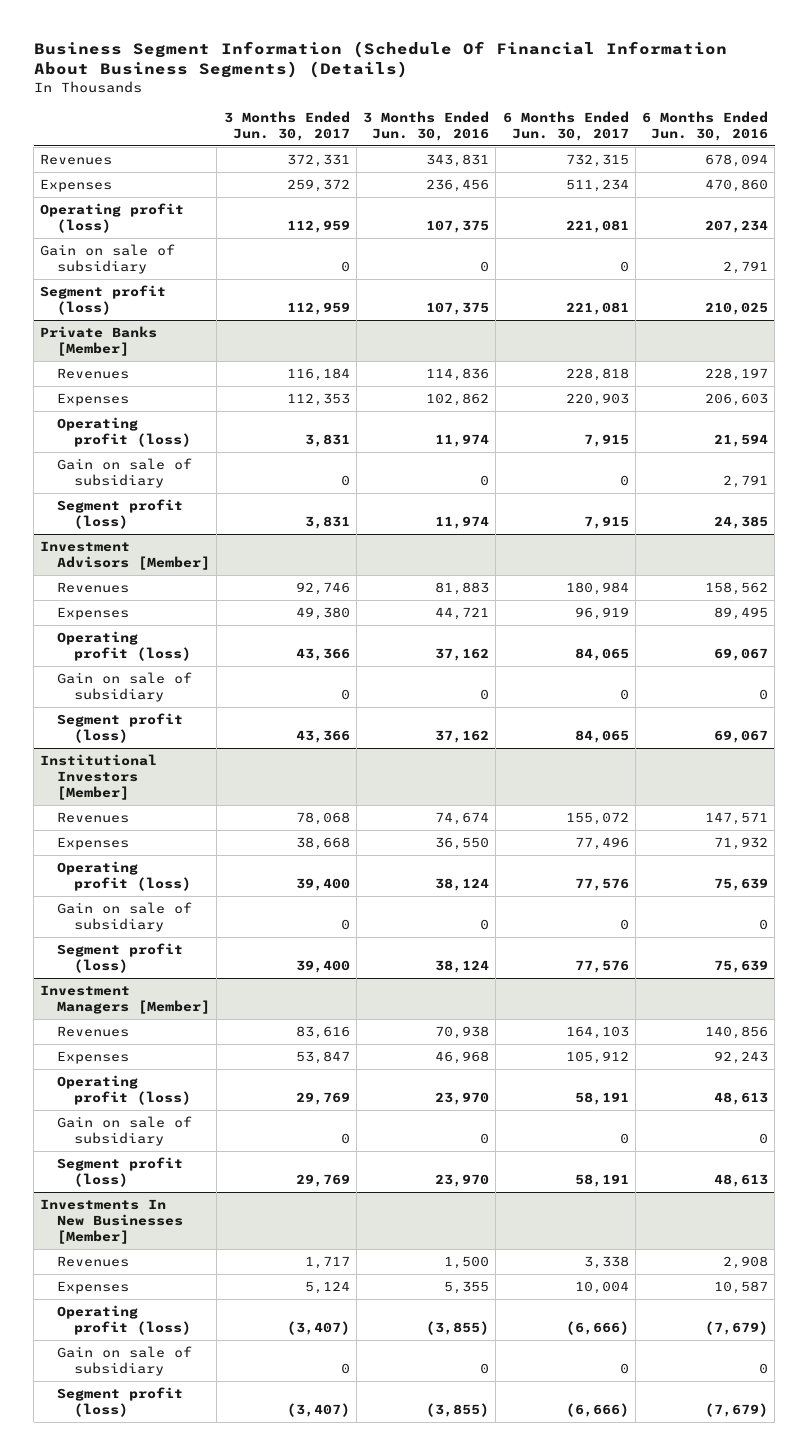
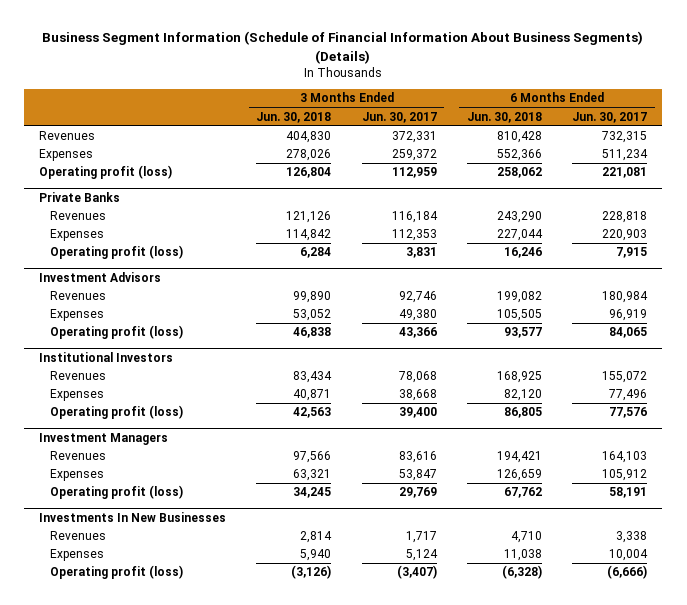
[33,40,727,79] Business Segment Information (Schedule Of Financial Information About Business Segments) (Details) -> [42,31,644,64] Business Segment Information (Schedule of Financial Information About Business Segments) (Details)
[363,110,490,141] 3 Months Ended Jun. 30, 2016 -> none
[642,110,769,141] 6 Months Ended Jun. 30, 2016 -> none
none -> [256,111,332,123] Jun. 30, 2018
none -> [467,111,543,123] Jun. 30, 2018
[40,244,176,275] Gain on sale of subsidiary -> none
[40,285,167,316] Segment profit (loss) -> none
[40,326,158,357] Private Banks [Member] -> [39,192,121,203] Private Banks
[57,458,193,489] Gain on sale of subsidiary -> none
[57,499,184,530] Segment profit (loss) -> none
[40,541,211,571] Investment Advisors [Member] -> [39,272,162,283] Investment Advisors
[57,672,193,703] Gain on sale of subsidiary -> none
[57,713,184,744] Segment profit (loss) -> none
[40,754,158,800] Institutional Investors [Member] -> [39,352,174,363] Institutional Investors
[57,902,193,933] Gain on sale of subsidiary -> none
[57,943,184,974] Segment profit (loss) -> none
[40,985,211,1015] Investment Managers [Member] -> [39,433,169,446] Investment Managers
[57,1116,193,1147] Gain on sale of subsidiary -> none
[57,1157,184,1188] Segment profit (loss) -> none
[40,1199,184,1244] Investments In New Businesses [Member] -> [39,512,227,523] Investments In New Businesses
[57,1346,193,1377] Gain on sale of subsidiary -> none
[57,1387,184,1418] Segment profit (loss) -> none

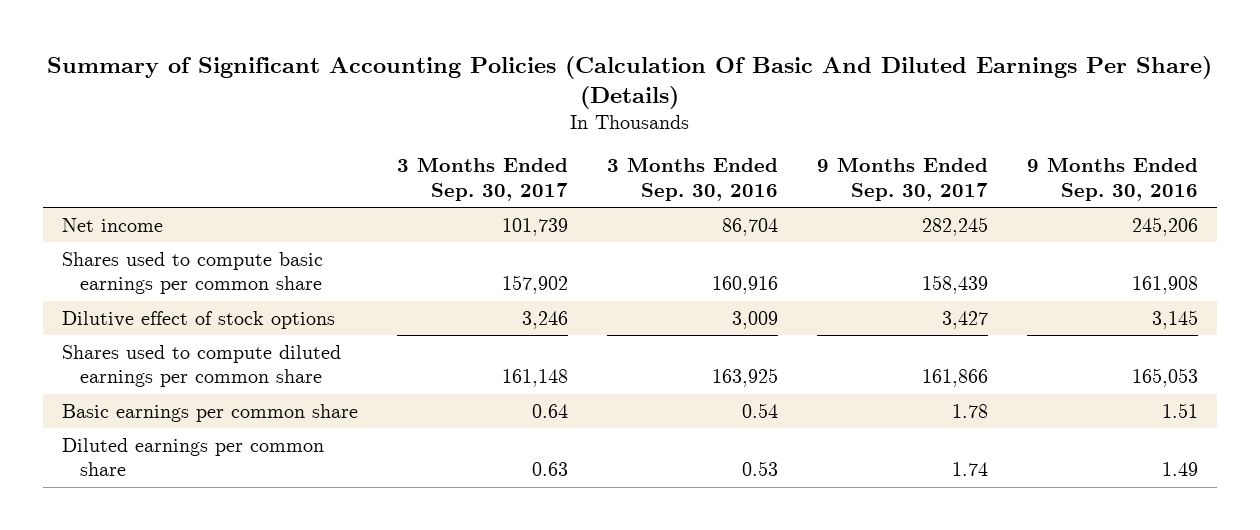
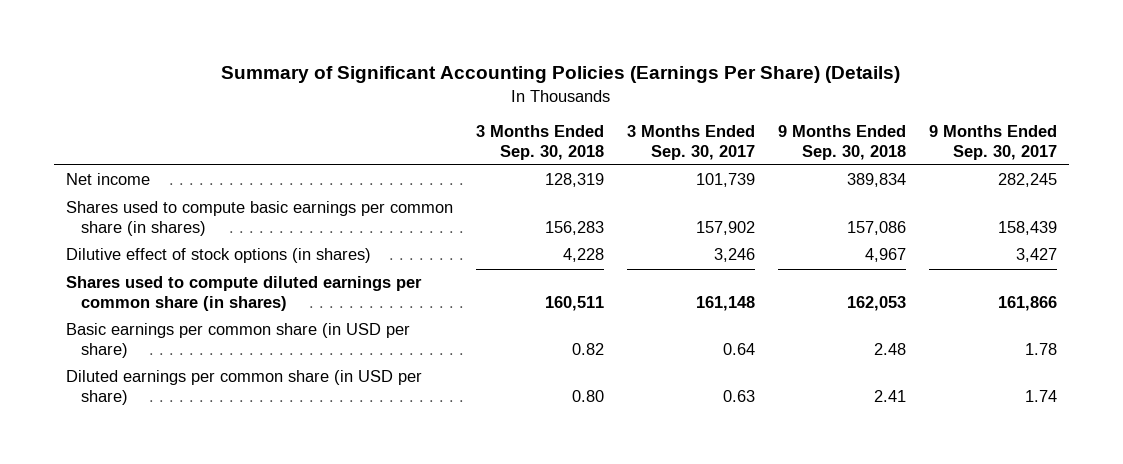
[46,55,1212,109] Summary of Significant Accounting Policies (Calculation Of Basic And Diluted Earnings Per Share) (Details) -> [221,66,901,84] Summary of Significant Accounting Policies (Earnings Per Share) (Details)
[606,157,778,201] 3 Months Ended Sep. 30, 2016 -> none
[1026,157,1198,201] 9 Months Ended Sep. 30, 2016 -> none
none -> [475,125,604,160] 3 Months Ended Sep. 30, 2018
none -> [778,125,907,160] 9 Months Ended Sep. 30, 2018
[62,251,324,295] Shares used to compute basic earnings per common share -> [65,201,453,236] Shares used to compute basic earnings per common share (in shares)
[62,310,336,329] Dilutive effect of stock options -> [65,248,371,264] Dilutive effect of stock options (in shares)
[62,344,342,388] Shares used to compute diluted earnings per common share -> [65,276,422,311] Shares used to compute diluted earnings per common share (in shares)
[62,403,359,422] Basic earnings per common share -> [65,323,410,358] Basic earnings per common share (in USD per share)
[62,437,325,477] Diluted earnings per common share -> [65,370,422,405] Diluted earnings per common share (in USD per share)

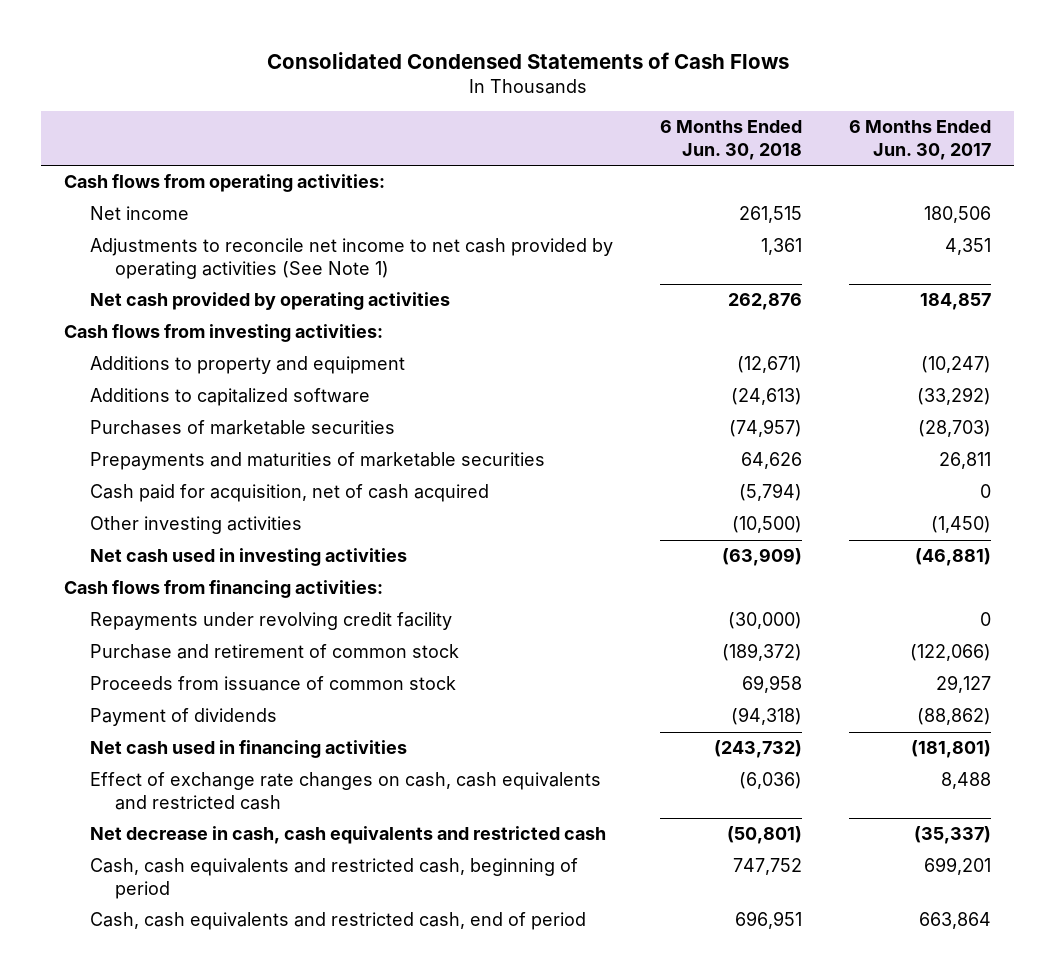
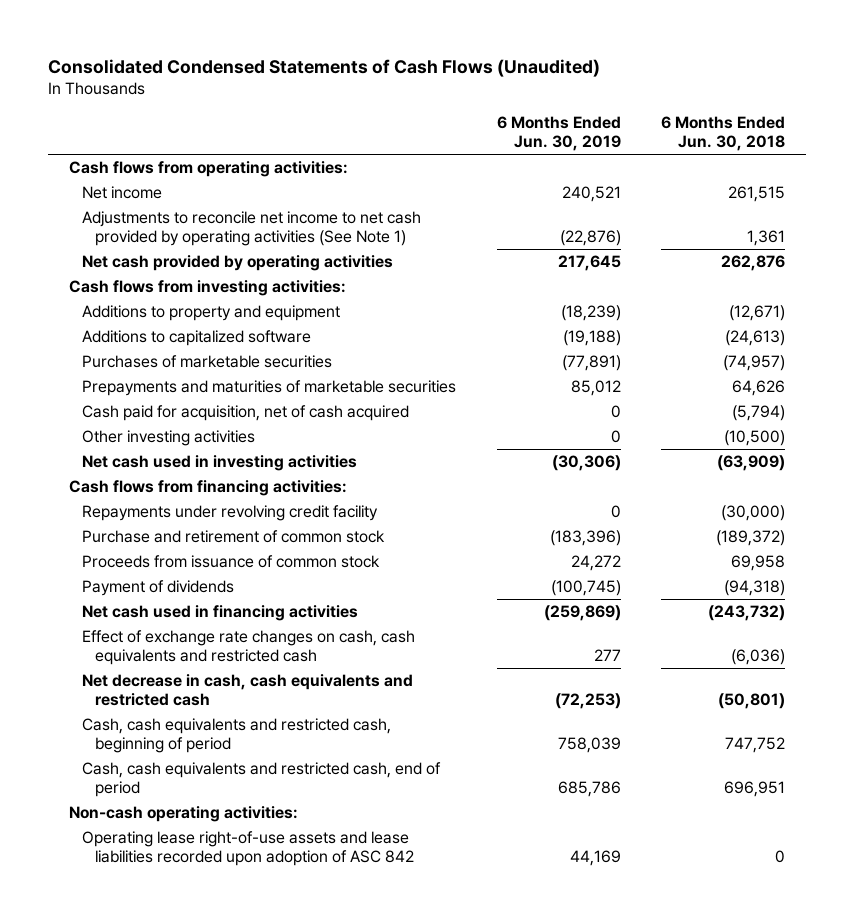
[266,51,789,69] Consolidated Condensed Statements of Cash Flows -> [48,59,601,78] Consolidated Condensed Statements of Cash Flows (Unaudited)
[848,120,991,160] 6 Months Ended Jun. 30, 2017 -> none
none -> [496,116,621,152] 6 Months Ended Jun. 30, 2019
none -> [68,805,298,822] Non-cash operating activities:
none -> [81,830,415,867] Operating lease right-of-use assets and lease liabilities recorded upon adoption of ASC 842

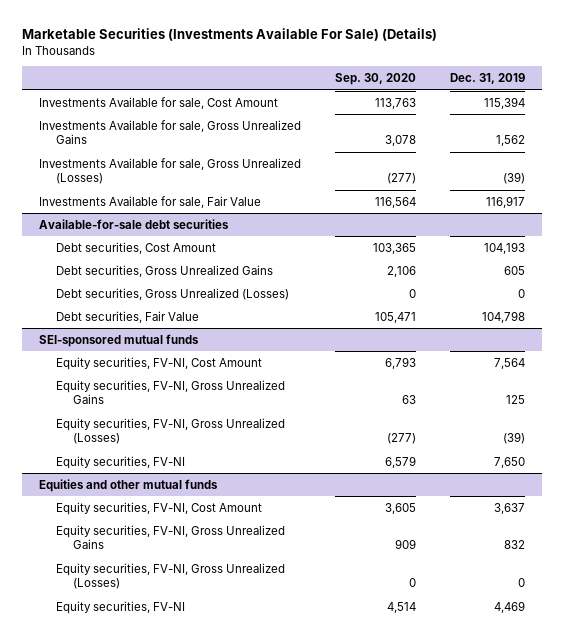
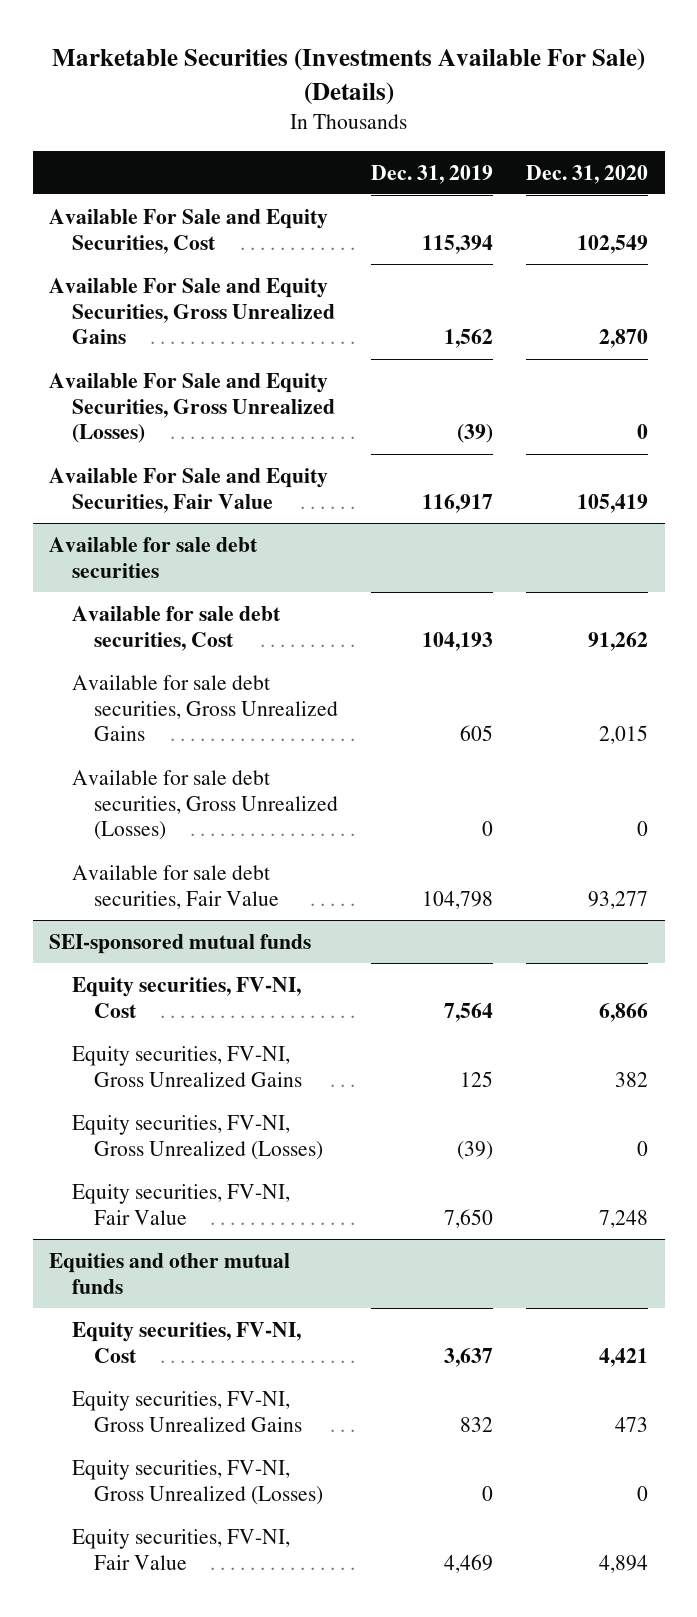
[334,73,416,86] Sep. 30, 2020 -> none
none -> [526,164,649,184] Dec. 31, 2020
[38,96,278,109] Investments Available for sale, Cost Amount -> [49,208,329,254] Available For Sale and Equity Securities, Cost
[38,119,301,145] Investments Available for sale, Gross Unrealized Gains -> [49,277,335,345] Available For Sale and Equity Securities, Gross Unrealized Gains
[38,157,301,185] Investments Available for sale, Gross Unrealized (Losses) -> [49,372,335,444] Available For Sale and Equity Securities, Gross Unrealized (Losses)
[38,195,261,208] Investments Available for sale, Fair Value -> [49,467,329,513] Available For Sale and Equity Securities, Fair Value
[38,218,229,229] Available-for-sale debt securities -> [49,536,259,578] Available for sale debt securities
[55,241,216,254] Debt securities, Cost Amount -> [71,605,281,651] Available for sale debt securities, Cost
[55,264,273,277] Debt securities, Gross Unrealized Gains -> [71,674,339,742] Available for sale debt securities, Gross Unrealized Gains
[55,287,289,300] Debt securities, Gross Unrealized (Losses) -> [71,769,339,841] Available for sale debt securities, Gross Unrealized (Losses)
[55,310,199,323] Debt securities, Fair Value -> [71,864,280,909] Available for sale debt securities, Fair Value
[55,356,262,370] Equity securities, FV-NI, Cost Amount -> [71,976,301,1018] Equity securities, FV-NI, Cost
[55,455,185,469] Equity securities, FV-NI -> [71,1183,290,1225] Equity securities, FV-NI, Fair Value
[55,501,262,515] Equity securities, FV-NI, Cost Amount -> [71,1321,301,1363] Equity securities, FV-NI, Cost
[55,600,185,614] Equity securities, FV-NI -> [71,1528,290,1570] Equity securities, FV-NI, Fair Value

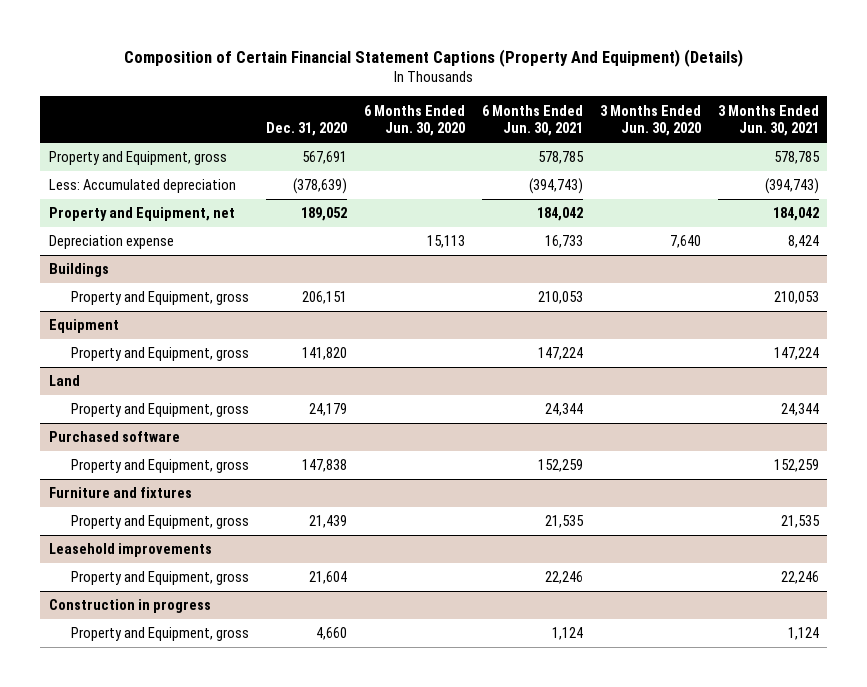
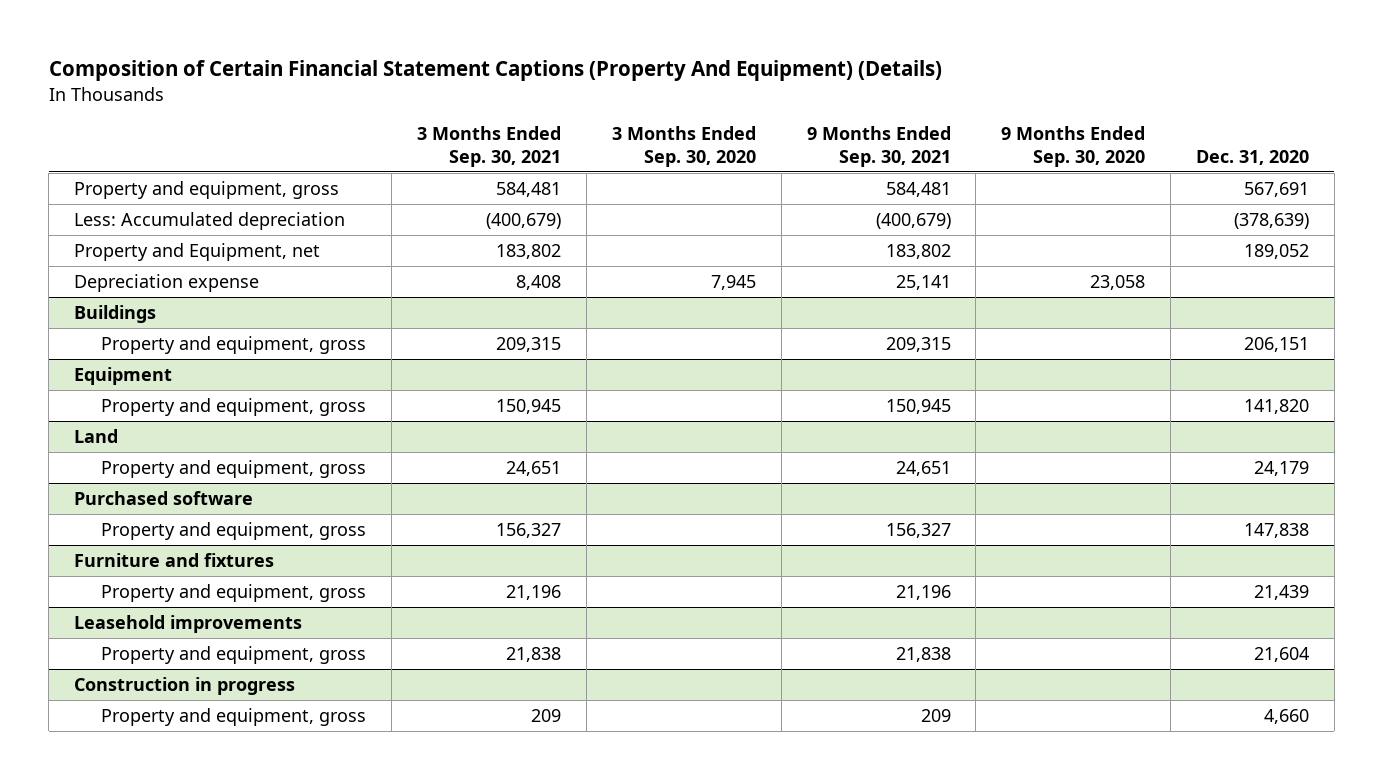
[363,104,465,137] 6 Months Ended Jun. 30, 2020 -> none
[481,104,583,137] 6 Months Ended Jun. 30, 2021 -> none
[599,104,701,137] 3 Months Ended Jun. 30, 2020 -> none
[717,104,819,137] 3 Months Ended Jun. 30, 2021 -> none
none -> [417,126,562,167] 3 Months Ended Sep. 30, 2021
none -> [611,126,756,167] 3 Months Ended Sep. 30, 2020
none -> [806,126,951,167] 9 Months Ended Sep. 30, 2021
none -> [1001,126,1146,167] 9 Months Ended Sep. 30, 2020
[48,151,227,166] Property and Equipment, gross -> [73,180,339,199] Property and equipment, gross
[70,291,249,306] Property and Equipment, gross -> [101,335,367,354] Property and equipment, gross
[70,347,249,362] Property and Equipment, gross -> [101,397,367,416] Property and equipment, gross
[70,403,249,418] Property and Equipment, gross -> [101,459,367,478] Property and equipment, gross
[70,459,249,474] Property and Equipment, gross -> [101,521,367,540] Property and equipment, gross
[70,515,249,530] Property and Equipment, gross -> [101,583,367,602] Property and equipment, gross
[70,571,249,586] Property and Equipment, gross -> [101,645,367,664] Property and equipment, gross
[70,627,249,642] Property and Equipment, gross -> [101,707,367,726] Property and equipment, gross

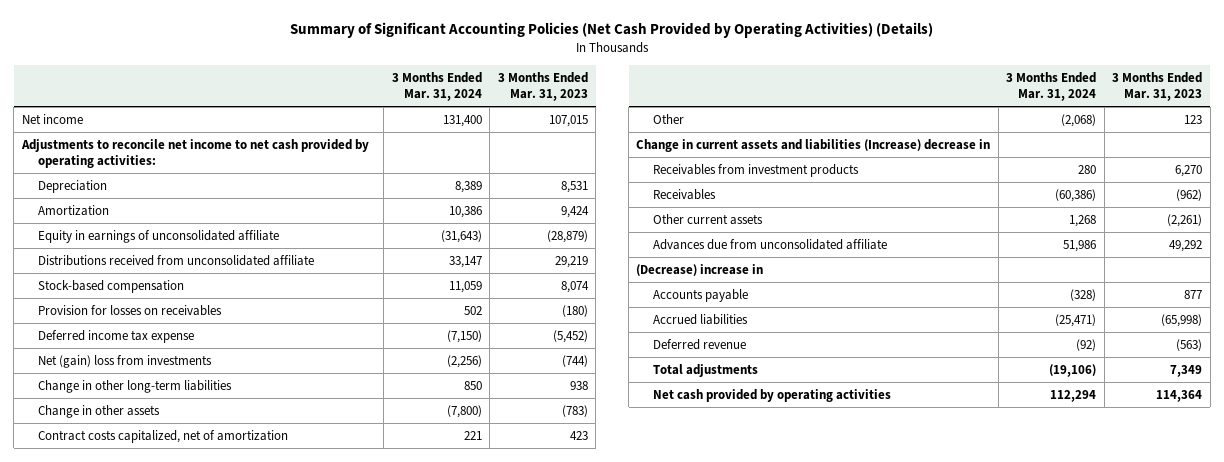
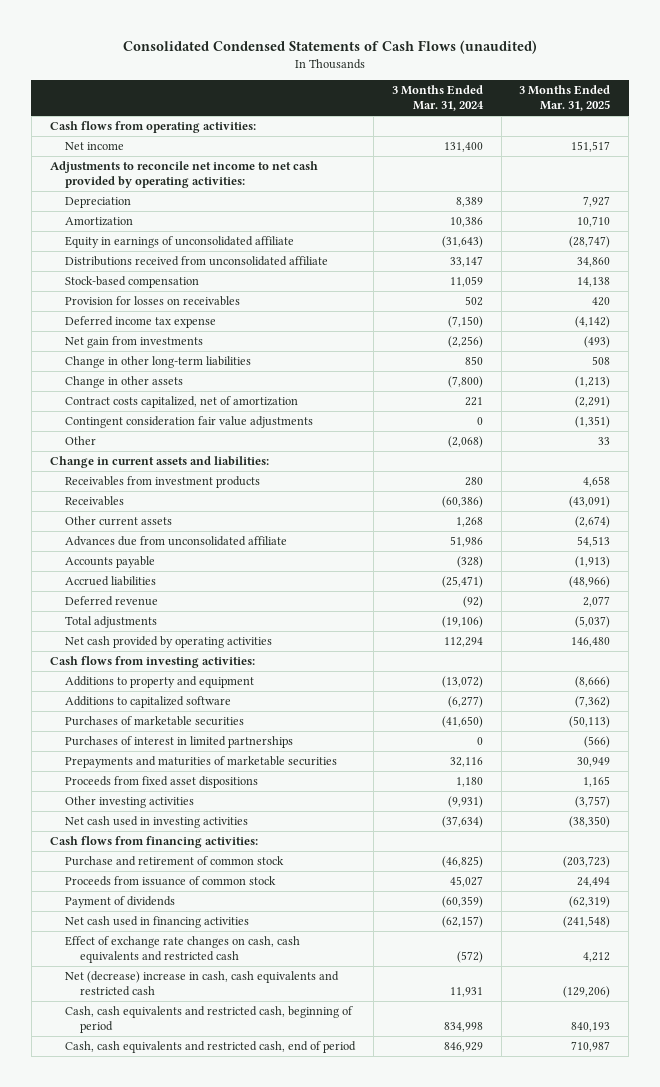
[290,22,934,39] Summary of Significant Accounting Policies (Net Cash Provided by Operating Activities) (Details) -> [123,39,538,54] Consolidated Condensed Statements of Cash Flows (unaudited)
[497,71,588,102] 3 Months Ended Mar. 31, 2023 -> none
none -> [519,85,611,112] 3 Months Ended Mar. 31, 2025
none -> [49,121,256,134] Cash flows from operating activities:
[37,354,212,368] Net (gain) loss from investments -> [64,336,203,349] Net gain from investments
none -> [64,416,313,429] Contingent consideration fair value adjustments
[636,138,991,152] Change in current assets and liabilities (Increase) decrease in -> [49,456,269,469] Change in current assets and liabilities:
[636,263,764,276] (Decrease) increase in -> none
none -> [49,656,255,669] Cash flows from investing activities:
none -> [64,676,254,689] Additions to property and equipment
none -> [64,696,231,709] Additions to capitalized software
none -> [64,716,244,727] Purchases of marketable securities
none -> [64,736,293,749] Purchases of interest in limited partnerships
none -> [64,756,337,769] Prepayments and maturities of marketable securities
none -> [64,776,258,789] Proceeds from fixed asset dispositions
none -> [64,796,194,809] Other investing activities
none -> [64,816,248,829] Net cash used in investing activities
none -> [49,836,258,849] Cash flows from financing activities:
none -> [64,856,284,867] Purchase and retirement of common stock
none -> [64,876,276,887] Proceeds from issuance of common stock
none -> [64,896,175,909] Payment of dividends
none -> [64,916,249,929] Net cash used in financing activities
none -> [64,936,300,964] Effect of exchange rate changes on cash, cash equivalents and restricted cash
none -> [64,971,339,997] Net (decrease) increase in cash, cash equivalents and restricted cash
none -> [64,1006,353,1034] Cash, cash equivalents and restricted cash, beginning of period
none -> [64,1041,356,1054] Cash, cash equivalents and restricted cash, end of period

